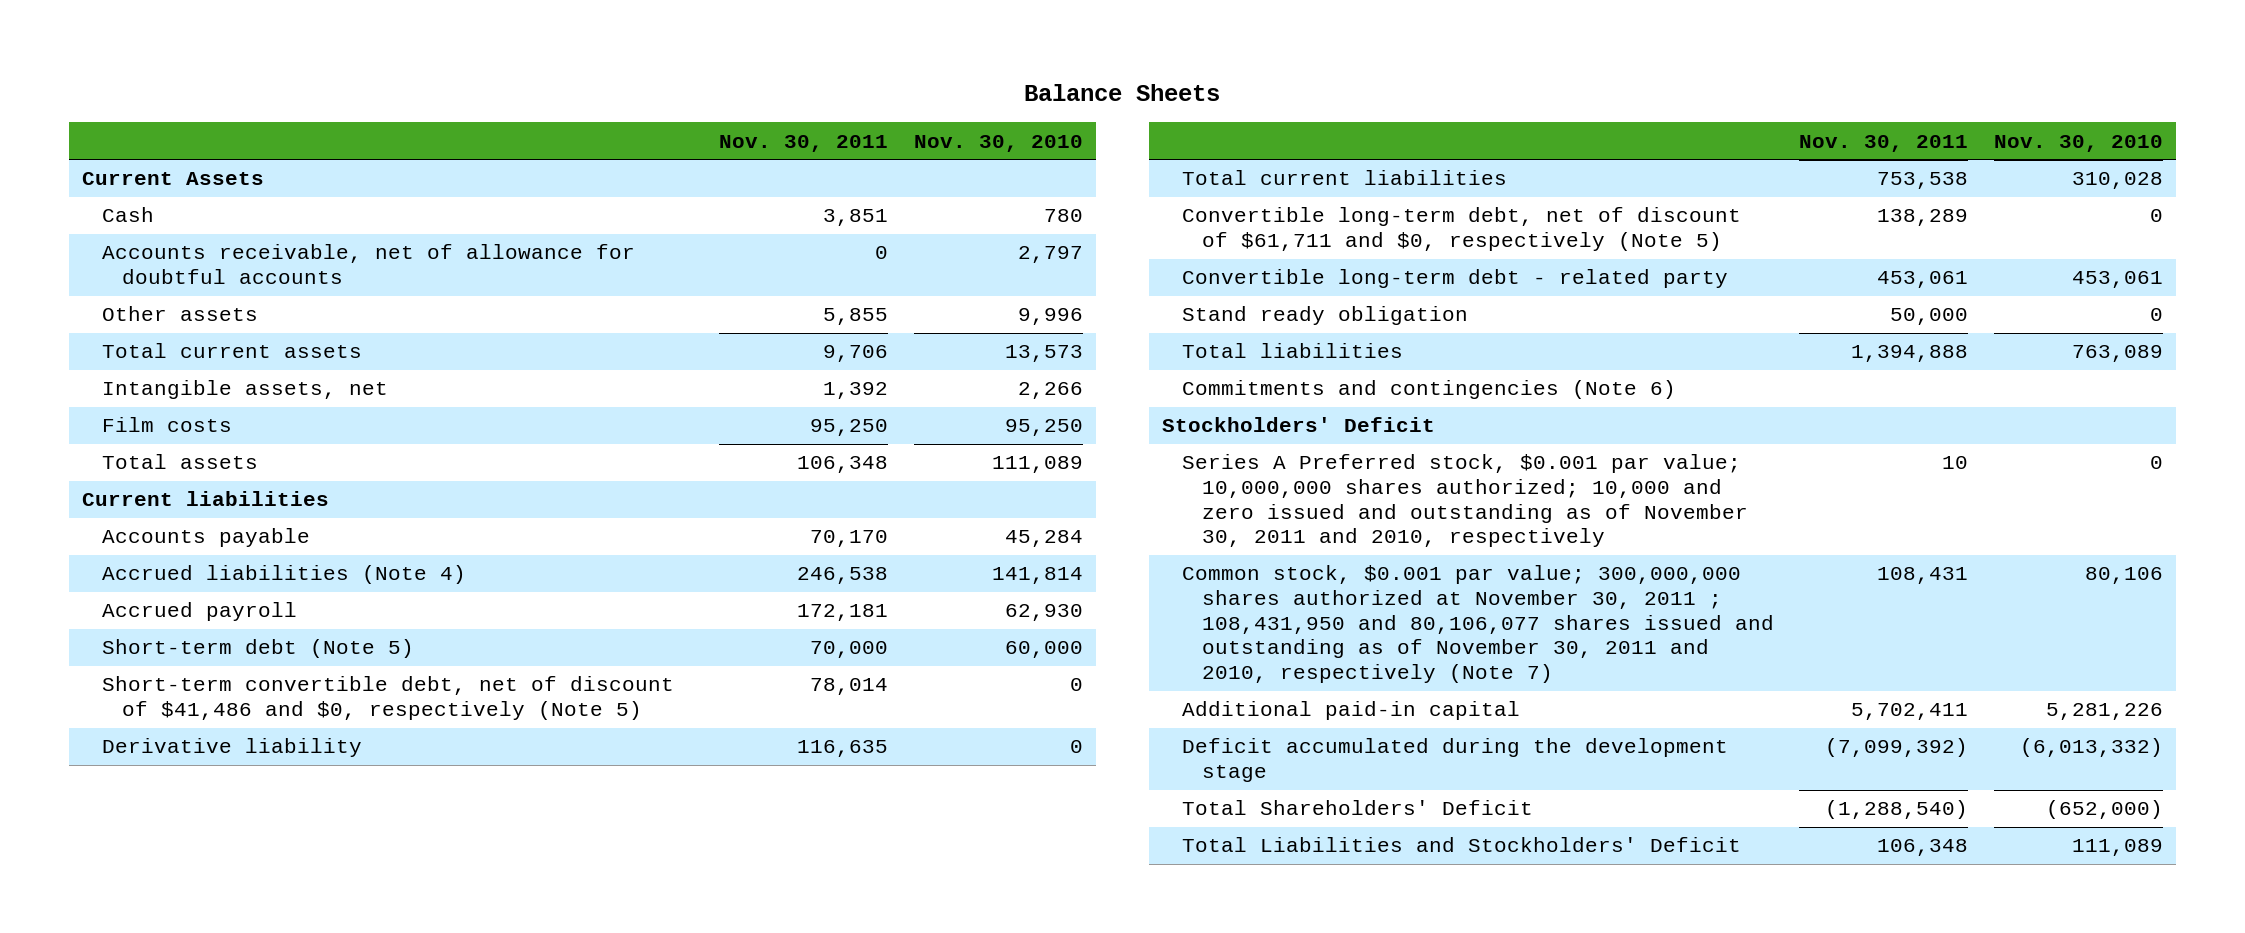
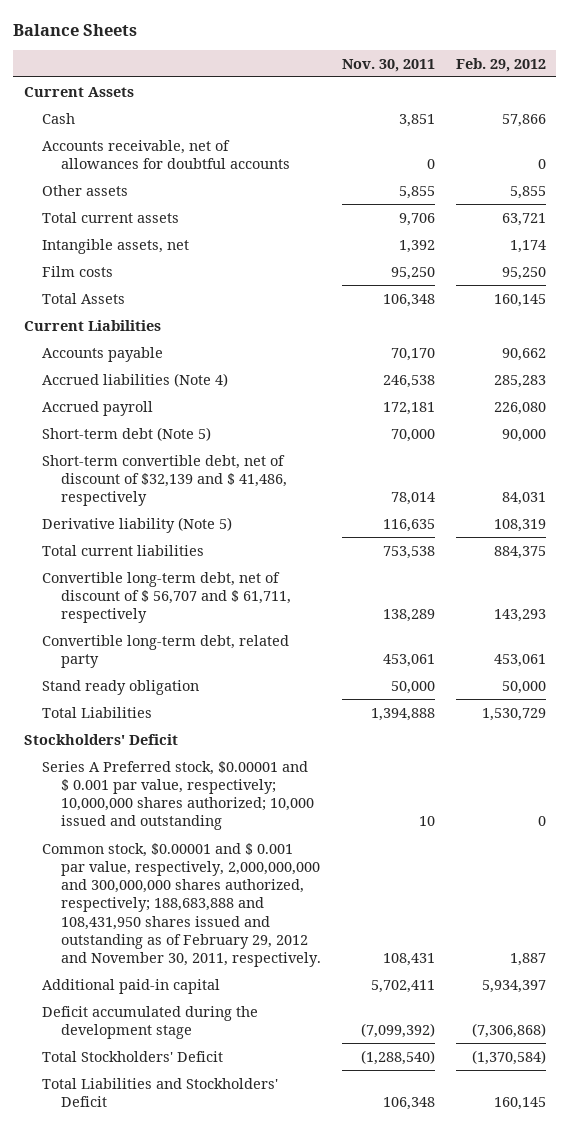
[914,134,1084,152] Nov. 30, 2010 -> none
none -> [455,57,546,72] Feb. 29, 2012
[101,244,635,285] Accounts receivable, net of allowance for doubtful accounts -> [42,139,290,169] Accounts receivable, net of allowances for doubtful accounts
[101,454,258,470] Total assets -> [42,292,126,304] Total Assets
[81,491,329,507] Current liabilities -> [24,319,162,331] Current Liabilities
[101,676,674,721] Short-term convertible debt, net of discount of $41,486 and $0, respectively (Note 5) -> [42,454,287,507] Short-term convertible debt, net of discount of $32,139 and $ 41,486, respectively
[101,738,362,758] Derivative liability -> [42,516,233,533] Derivative liability (Note 5)
[1181,207,1741,252] Convertible long-term debt, net of discount of $61,711 and $0, respectively (Note 5) -> [42,571,291,624] Convertible long-term debt, net of discount of $ 56,707 and $ 61,711, respectively
[1181,269,1728,289] Convertible long-term debt - related party -> [42,634,290,668] Convertible long-term debt, related party
[1181,380,1676,400] Commitments and contingencies (Note 6) -> none
[1181,343,1403,359] Total liabilities -> [42,706,153,718] Total Liabilities
[1181,454,1748,548] Series A Preferred stock, $0.001 par value; 10,000,000 shares authorized; 10,000 and zero issued and outstanding as of November 30, 2011 and 2010, respectively -> [42,760,314,831] Series A Preferred stock, $0.00001 and $ 0.001 par value, respectively; 10,000,000 shares authorized; 10,000 issued and outstanding
[1181,565,1774,684] Common stock, $0.001 par value; 300,000,000 shares authorized at November 30, 2011 ; 108,431,950 and 80,106,077 shares issued and outstanding as of November 30, 2011 and 2010, respectively (Note 7) -> [42,842,321,968] Common stock, $0.00001 and $ 0.001 par value, respectively, 2,000,000,000 and 300,000,000 shares authorized, respectively; 188,683,888 and 108,431,950 shares issued and outstanding as of February 29, 2012 and November 30, 2011, respectively.
[1181,800,1533,816] Total Shareholders' Deficit -> [42,1050,224,1062] Total Stockholders' Deficit

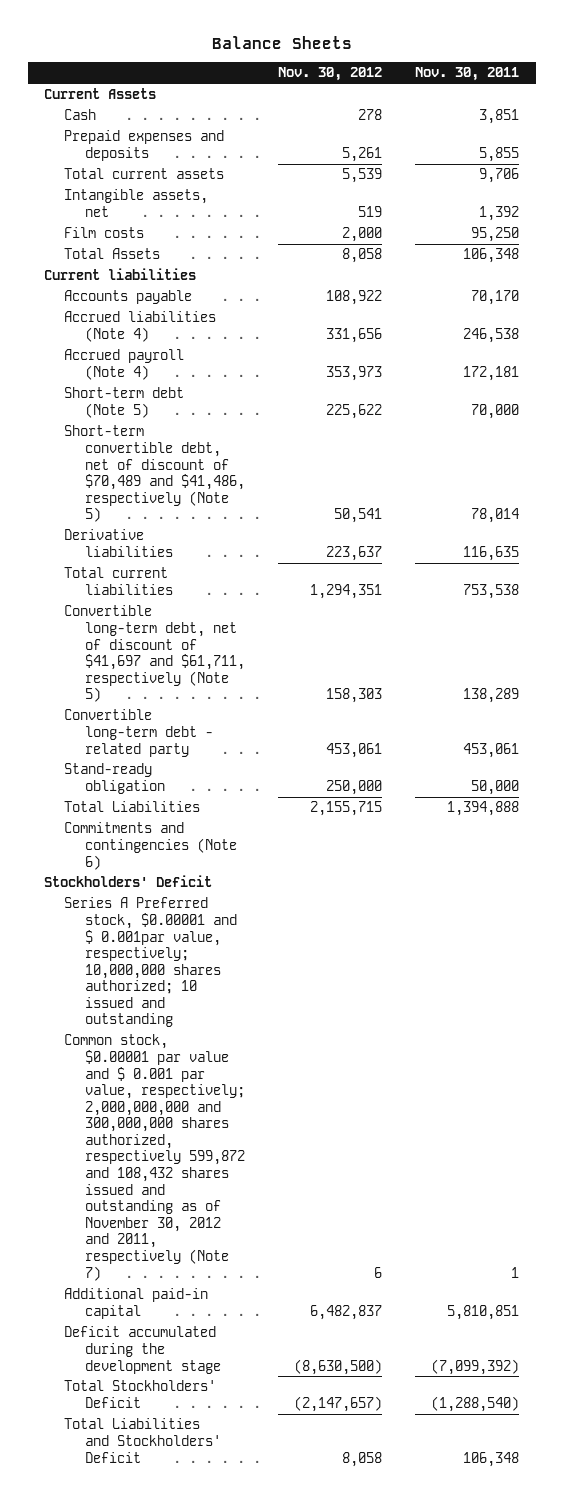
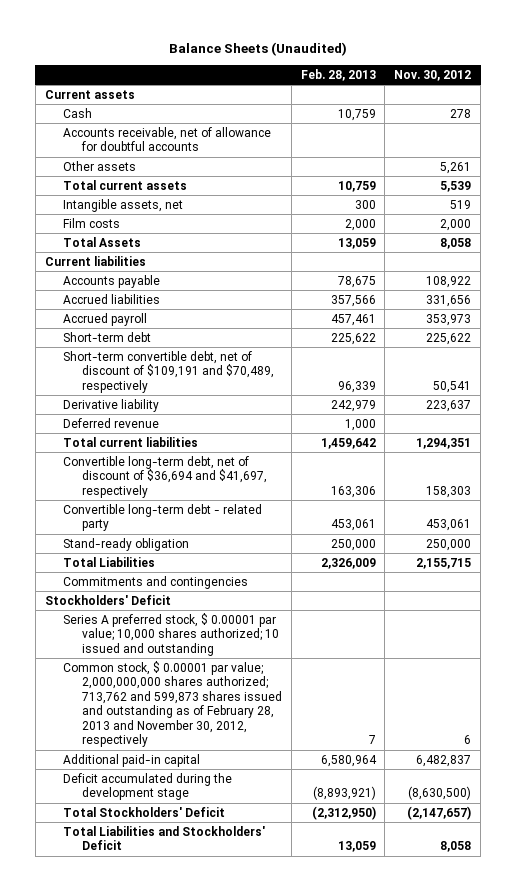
[211,35,352,49] Balance Sheets -> [168,42,347,57] Balance Sheets (Unaudited)
[415,67,520,82] Nov. 30, 2011 -> none
none -> [300,69,376,82] Feb. 28, 2013
[44,88,157,100] Current Assets -> [44,89,135,99] Current assets
none -> [63,126,272,152] Accounts receivable, net of allowance for doubtful accounts
[64,130,225,161] Prepaid expenses and deposits -> [63,160,137,171] Other assets
[64,311,217,342] Accrued liabilities (Note 4) -> [63,293,161,304] Accrued liabilities
[64,349,185,380] Accrued payroll (Note 4) -> [63,312,148,326] Accrued payroll
[64,387,185,418] Short-term debt (Note 5) -> [63,331,152,342] Short-term debt
[64,425,245,523] Short-term convertible debt, net of discount of $70,489 and $41,486, respectively (Note 5) -> [63,350,274,393] Short-term convertible debt, net of discount of $109,191 and $70,489, respectively
[64,529,173,557] Derivative liabilities -> [63,398,160,412] Derivative liability
none -> [63,417,160,428] Deferred revenue
[64,605,245,703] Convertible long-term debt, net of discount of $41,697 and $61,711, respectively (Note 5) -> [63,455,267,498] Convertible long-term debt, net of discount of $36,694 and $41,697, respectively
[64,822,237,870] Commitments and contingencies (Note 6) -> [63,575,249,589] Commitments and contingencies
[64,897,237,1028] Series A Preferred stock, $0.00001 and $ 0.001par value, respectively; 10,000,000 shares authorized; 10 issued and outstanding -> [63,612,279,656] Series A preferred stock, $ 0.00001 par value; 10,000 shares authorized; 10 issued and outstanding
[64,1034,245,1281] Common stock, $0.00001 par value and $ 0.001 par value, respectively; 2,000,000,000 and 300,000,000 shares authorized, respectively 599,872 and 108,432 shares issued and outstanding as of November 30, 2012 and 2011, respectively (Note 7) -> [63,660,282,748] Common stock, $ 0.00001 par value; 2,000,000,000 shares authorized; 713,762 and 599,873 shares issued and outstanding as of February 28, 2013 and November 30, 2012, respectively

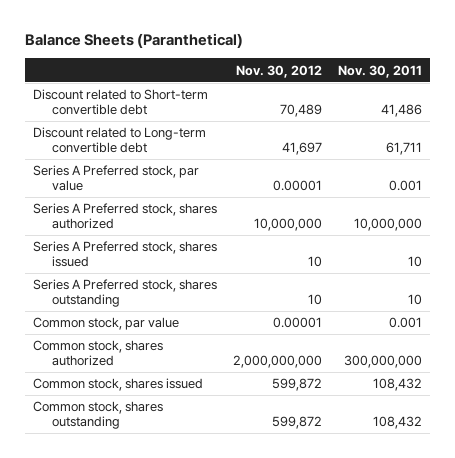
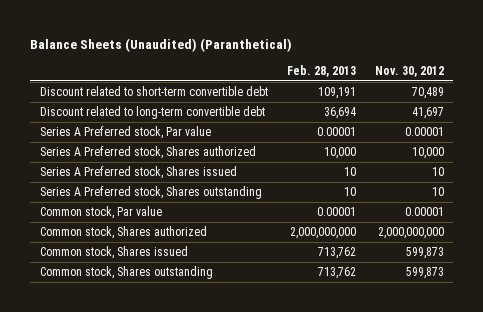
[24,33,243,49] Balance Sheets (Paranthetical) -> [30,37,293,52] Balance Sheets (Unaudited) (Paranthetical)
[337,64,422,78] Nov. 30, 2011 -> none
none -> [286,64,356,77] Feb. 28, 2013
[32,89,208,116] Discount related to Short-term convertible debt -> [39,86,268,97] Discount related to short-term convertible debt
[32,127,206,154] Discount related to Long-term convertible debt -> [39,106,265,120] Discount related to long-term convertible debt
[32,165,199,192] Series A Preferred stock, par value -> [39,126,211,140] Series A Preferred stock, Par value
[32,203,217,230] Series A Preferred stock, shares authorized -> [39,146,256,160] Series A Preferred stock, Shares authorized
[253,218,322,232] 10,000,000 -> [411,147,444,160] 10,000
[32,241,217,268] Series A Preferred stock, shares issued -> [39,166,237,180] Series A Preferred stock, Shares issued
[32,279,217,308] Series A Preferred stock, shares outstanding -> [39,186,262,200] Series A Preferred stock, Shares outstanding
[32,317,179,331] Common stock, par value -> [39,206,162,220] Common stock, Par value
[32,340,163,367] Common stock, shares authorized -> [39,226,207,240] Common stock, Shares authorized
[32,378,203,392] Common stock, shares issued -> [39,246,188,260] Common stock, Shares issued
[271,378,322,392] 599,872 -> [405,247,444,260] 599,873
[32,401,163,430] Common stock, shares outstanding -> [39,266,213,280] Common stock, Shares outstanding
[271,416,322,430] 599,872 -> [405,267,444,280] 599,873

